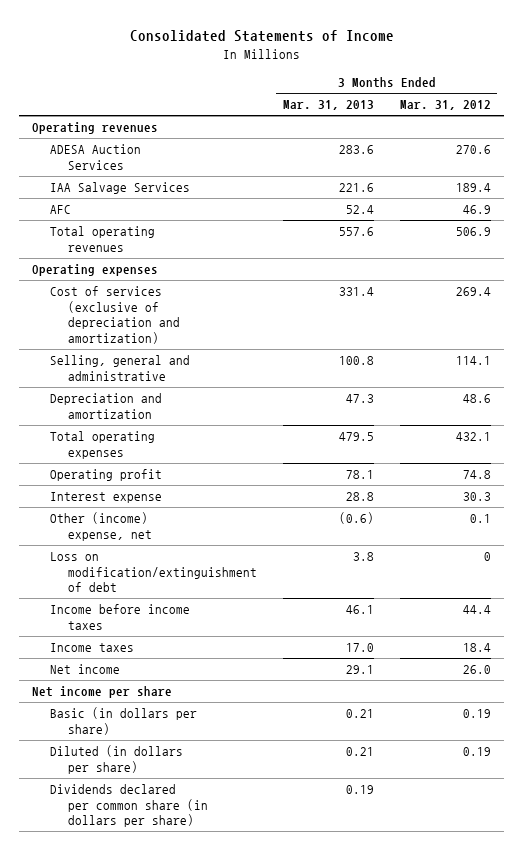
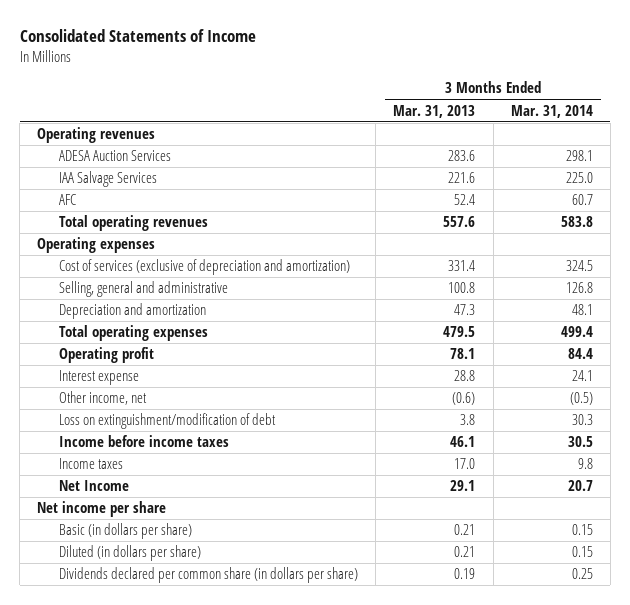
[399,100,491,111] Mar. 31, 2012 -> none
none -> [510,104,593,118] Mar. 31, 2014
[50,512,152,541] Other (income) expense, net -> [59,391,148,406] Other income, net
[50,552,257,593] Loss on modification/extinguishment of debt -> [59,413,277,430] Loss on extinguishment/modification of debt
[50,664,121,675] Net income -> [59,480,130,492] Net Income

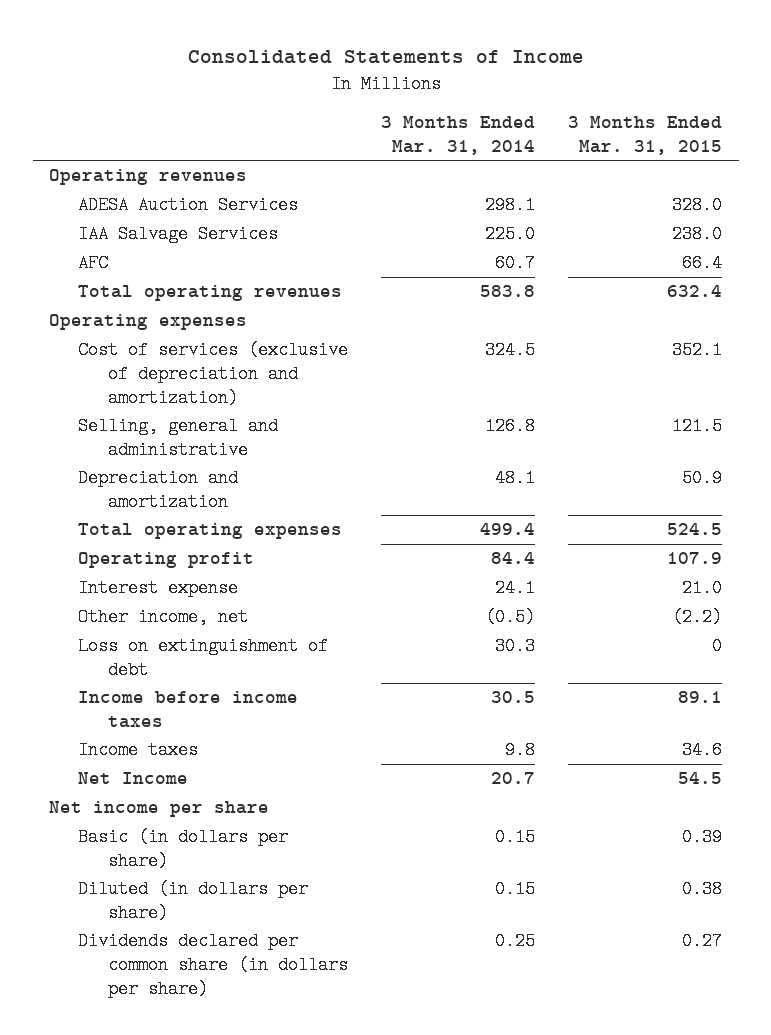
[393,104,476,118] Mar. 31, 2013 -> none
none -> [568,116,723,155] 3 Months Ended Mar. 31, 2015
[59,413,277,430] Loss on extinguishment/modification of debt -> [78,637,329,679] Loss on extinguishment of debt

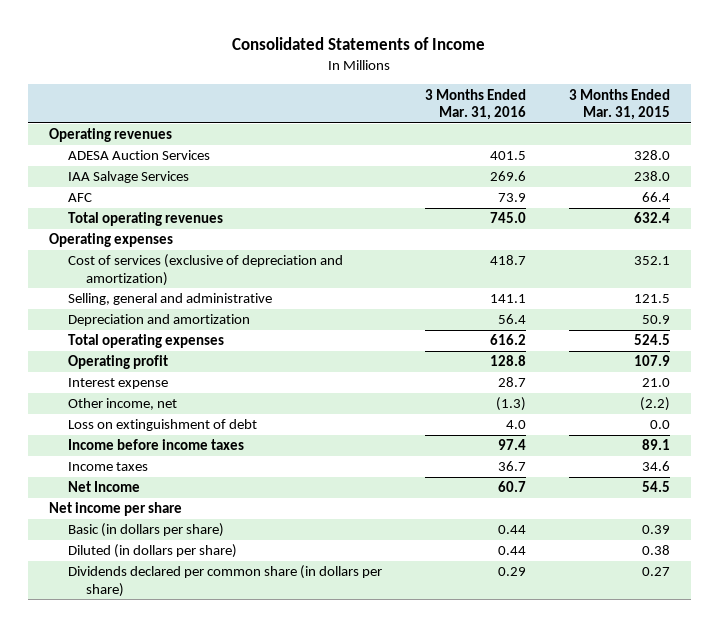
[381,116,536,155] 3 Months Ended Mar. 31, 2014 -> none
none -> [424,88,526,121] 3 Months Ended Mar. 31, 2016
[712,637,723,656] 0 -> [649,420,670,430] 0.0

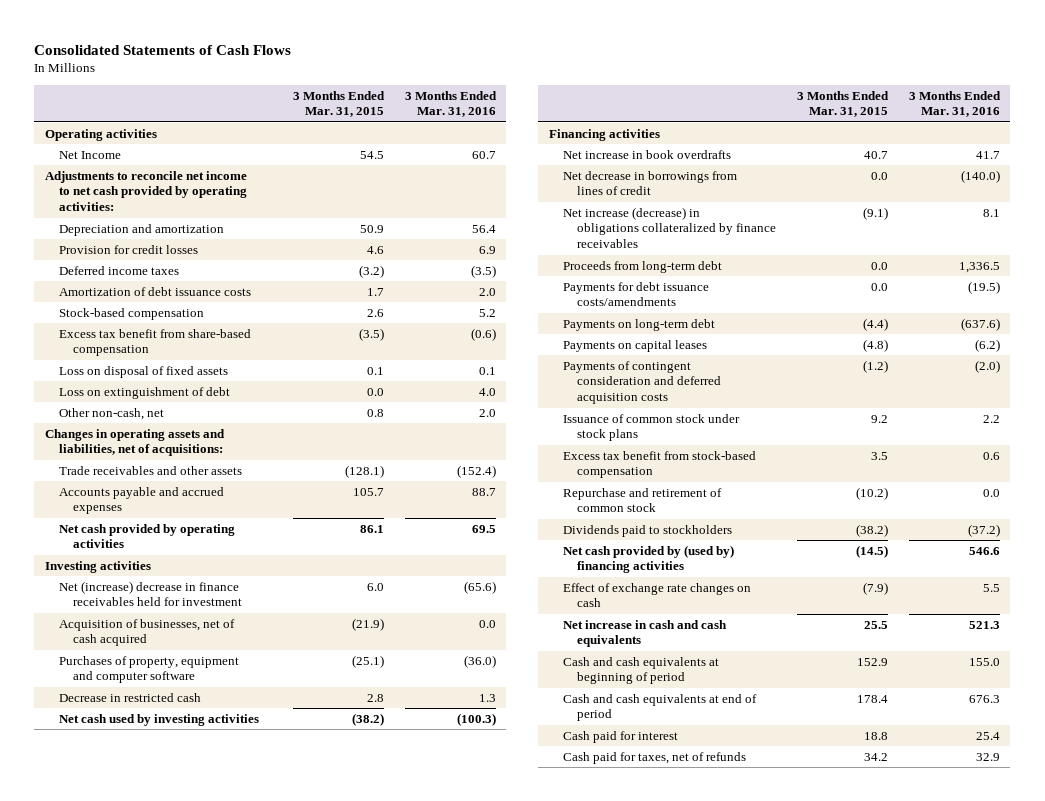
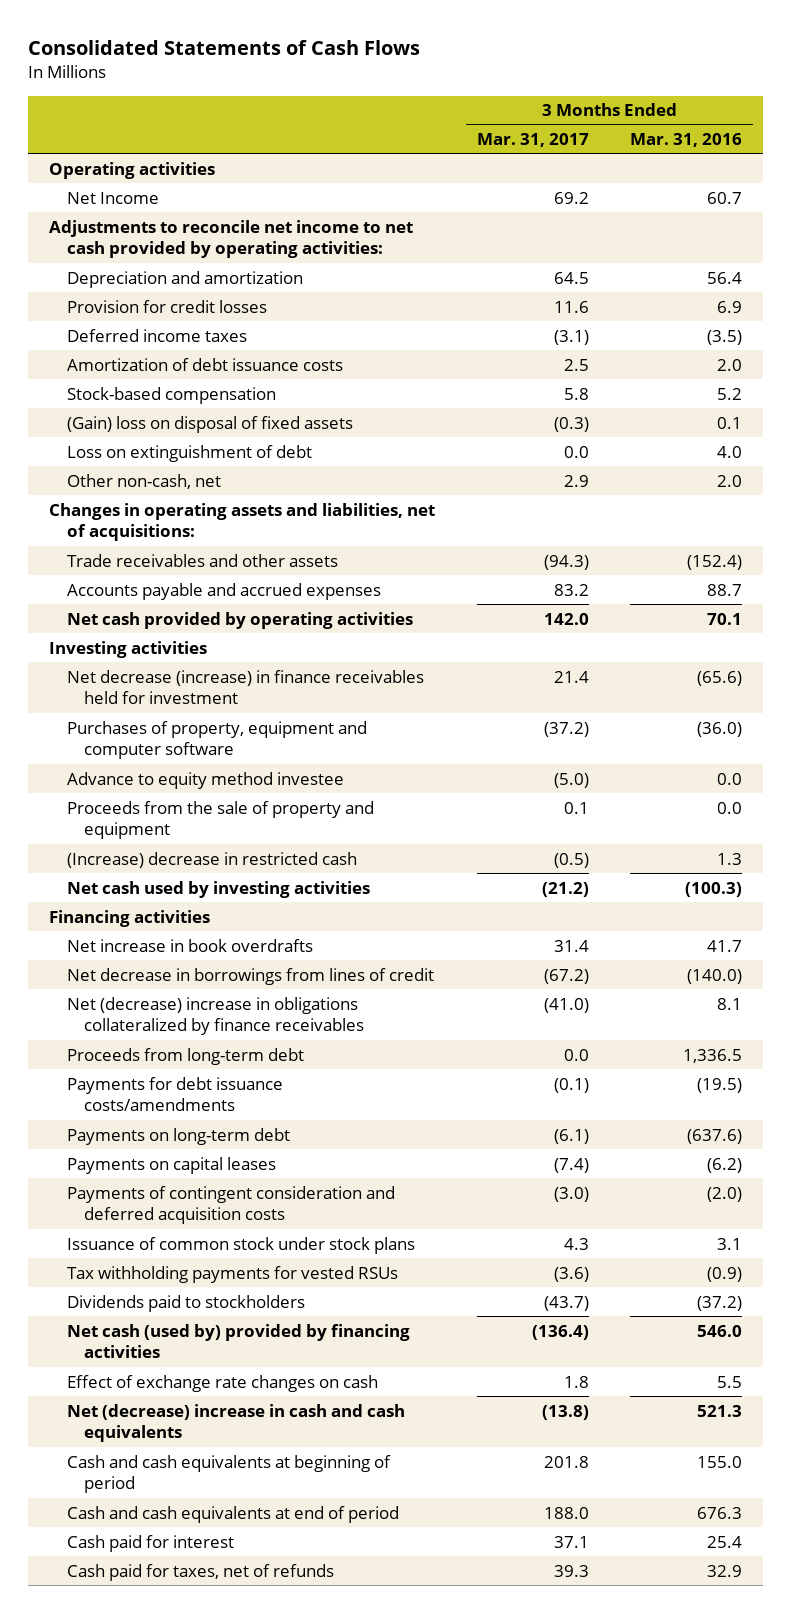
[292,90,385,118] 3 Months Ended Mar. 31, 2015 -> none
none -> [476,133,589,148] Mar. 31, 2017
[59,328,252,357] Excess tax benefit from share-based compensation -> none
[59,365,229,378] Loss on disposal of fixed assets -> [66,415,353,433] (Gain) loss on disposal of fixed assets
[471,524,496,533] 69.5 -> [707,612,743,625] 70.1
[59,618,236,647] Acquisition of businesses, net of cash acquired -> none
[59,580,243,607] Net (increase) decrease in finance receivables held for investment -> [66,669,424,705] Net decrease (increase) in finance receivables held for investment
none -> [66,771,344,789] Advance to equity method investee
none -> [66,800,374,840] Proceeds from the sale of property and equipment
[59,692,202,702] Decrease in restricted cash -> [66,851,357,868] (Increase) decrease in restricted cash
[562,206,777,249] Net increase (decrease) in obligations collateralized by finance receivables -> [66,996,365,1036] Net (decrease) increase in obligations collateralized by finance receivables
[562,450,756,479] Excess tax benefit from stock-based compensation -> none
[562,487,722,513] Repurchase and retirement of common stock -> none
[982,414,1000,423] 2.2 -> [717,1237,743,1250] 3.1
none -> [66,1265,398,1283] Tax withholding payments for vested RSUs
[562,544,734,574] Net cash provided by (used by) financing activities -> [66,1323,410,1359] Net cash (used by) provided by financing activities
[968,546,1000,555] 546.6 -> [697,1324,743,1337] 546.0
[562,619,727,648] Net increase in cash and cash equivalents -> [66,1403,405,1443] Net (decrease) increase in cash and cash equivalents

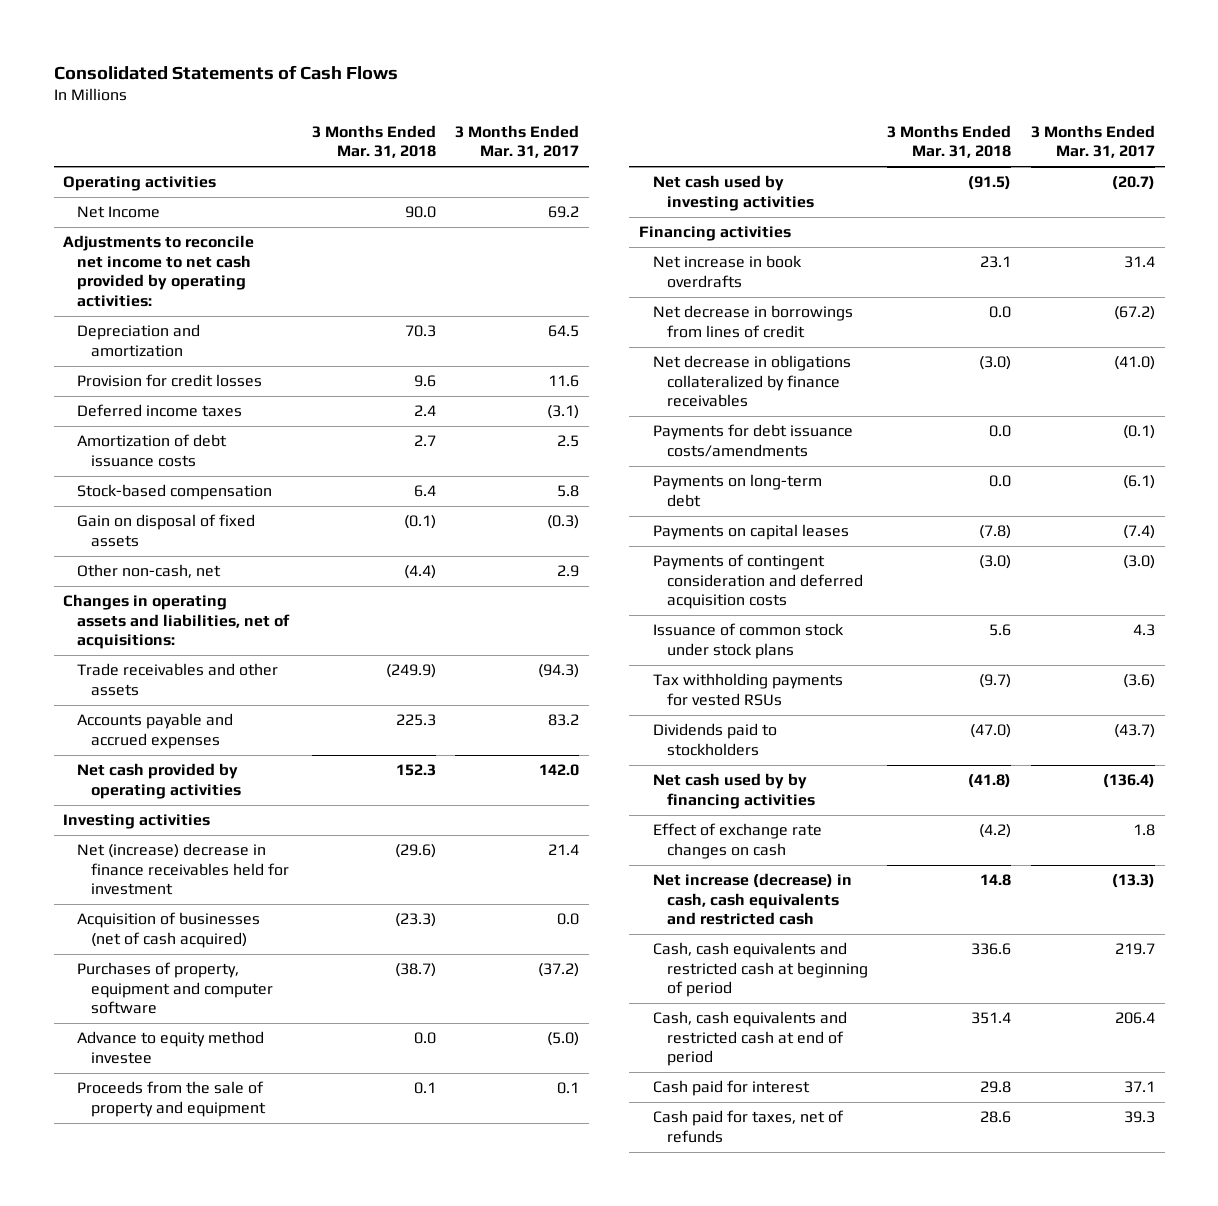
[630,133,743,148] Mar. 31, 2016 -> none
none -> [311,124,436,159] 3 Months Ended Mar. 31, 2018
[66,444,312,462] Loss on extinguishment of debt -> none
[66,415,353,433] (Gain) loss on disposal of fixed assets -> [77,514,256,547] Gain on disposal of fixed assets
[66,669,424,705] Net decrease (increase) in finance receivables held for investment -> [77,843,289,896] Net (increase) decrease in finance receivables held for investment
none -> [77,912,261,948] Acquisition of businesses (net of cash acquired)
[66,851,357,868] (Increase) decrease in restricted cash -> none
[541,881,589,897] (21.2) -> [1111,176,1155,191] (20.7)
[66,1047,304,1065] Proceeds from long-term debt -> none
[66,996,365,1036] Net (decrease) increase in obligations collateralized by finance receivables -> [652,355,851,408] Net decrease in obligations collateralized by finance receivables
[66,1323,410,1359] Net cash (used by) provided by financing activities -> [652,773,815,809] Net cash used by by financing activities
[66,1403,405,1443] Net (decrease) increase in cash and cash equivalents -> [652,873,852,926] Net increase (decrease) in cash, cash equivalents and restricted cash
[541,1404,589,1420] (13.8) -> [1111,874,1155,889] (13.3)
[66,1454,391,1494] Cash and cash equivalents at beginning of period -> [652,942,868,998] Cash, cash equivalents and restricted cash at beginning of period
[543,1455,589,1468] 201.8 -> [1114,943,1155,956] 219.7
[66,1505,399,1523] Cash and cash equivalents at end of period -> [652,1011,847,1067] Cash, cash equivalents and restricted cash at end of period
[543,1506,589,1519] 188.0 -> [1114,1012,1155,1025] 206.4

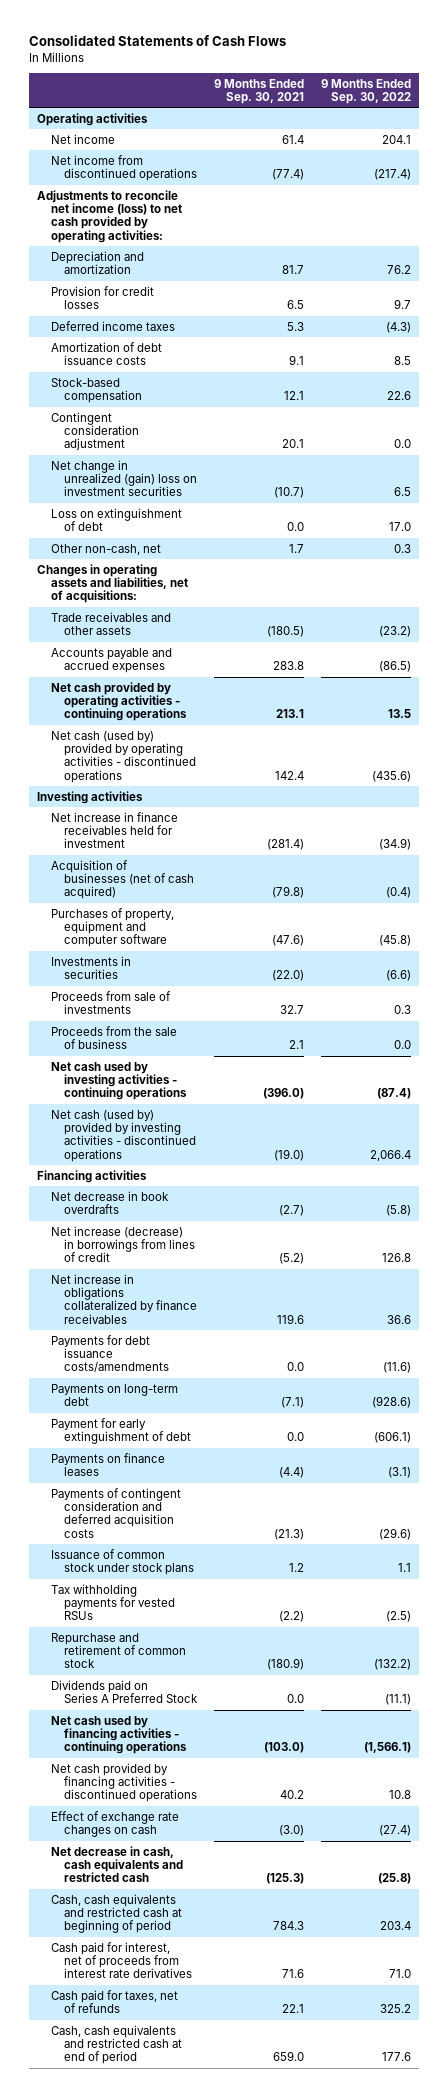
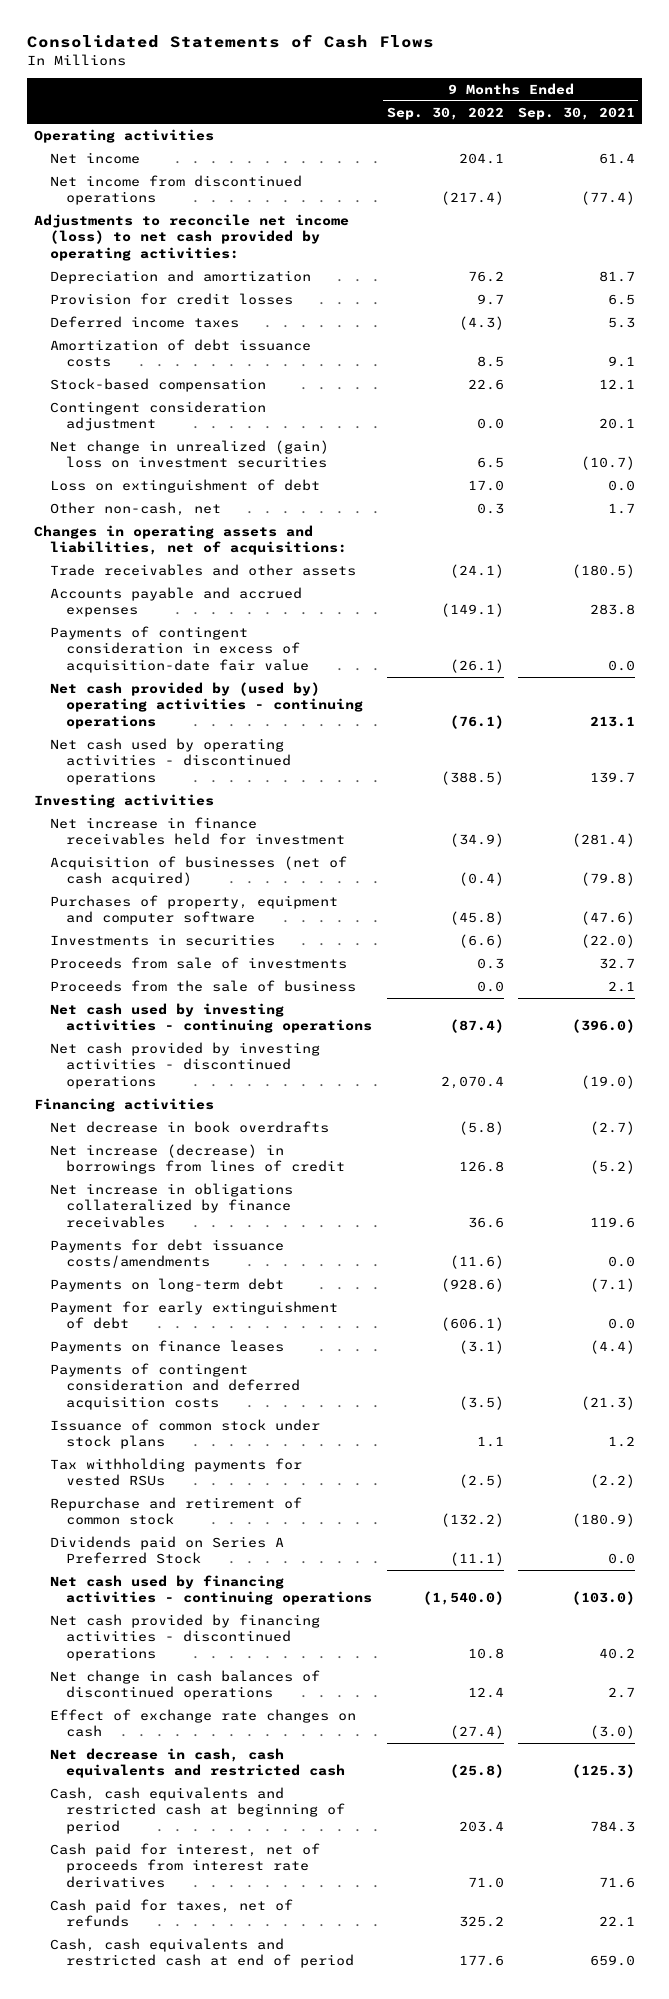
[378,626,411,638] (23.2) -> [449,563,504,578] (24.1)
[378,661,411,673] (86.5) -> [440,603,504,618] (149.1)
none -> [50,625,310,673] Payments of contingent consideration in excess of acquisition-date fair value
[50,681,188,722] Net cash provided by operating activities - continuing operations -> [50,681,364,729] Net cash provided by (used by) operating activities - continuing operations
[387,709,411,719] 13.5 -> [449,714,504,729] (76.1)
[50,730,197,783] Net cash (used by) provided by operating activities - discontinued operations -> [50,737,292,785] Net cash used by operating activities - discontinued operations
[275,770,305,780] 142.4 -> [589,771,635,783] 139.7
[371,770,411,782] (435.6) -> [440,770,504,785] (388.5)
[50,1109,197,1162] Net cash (used by) provided by investing activities - discontinued operations -> [50,1041,321,1089] Net cash provided by investing activities - discontinued operations
[369,1149,411,1161] 2,066.4 -> [440,1075,504,1089] 2,070.4
[378,1527,411,1540] (29.6) -> [458,1395,504,1410] (3.5)
[363,1742,411,1754] (1,566.1) -> [422,1591,504,1606] (1,540.0)
none -> [50,1669,321,1701] Net change in cash balances of discontinued operations

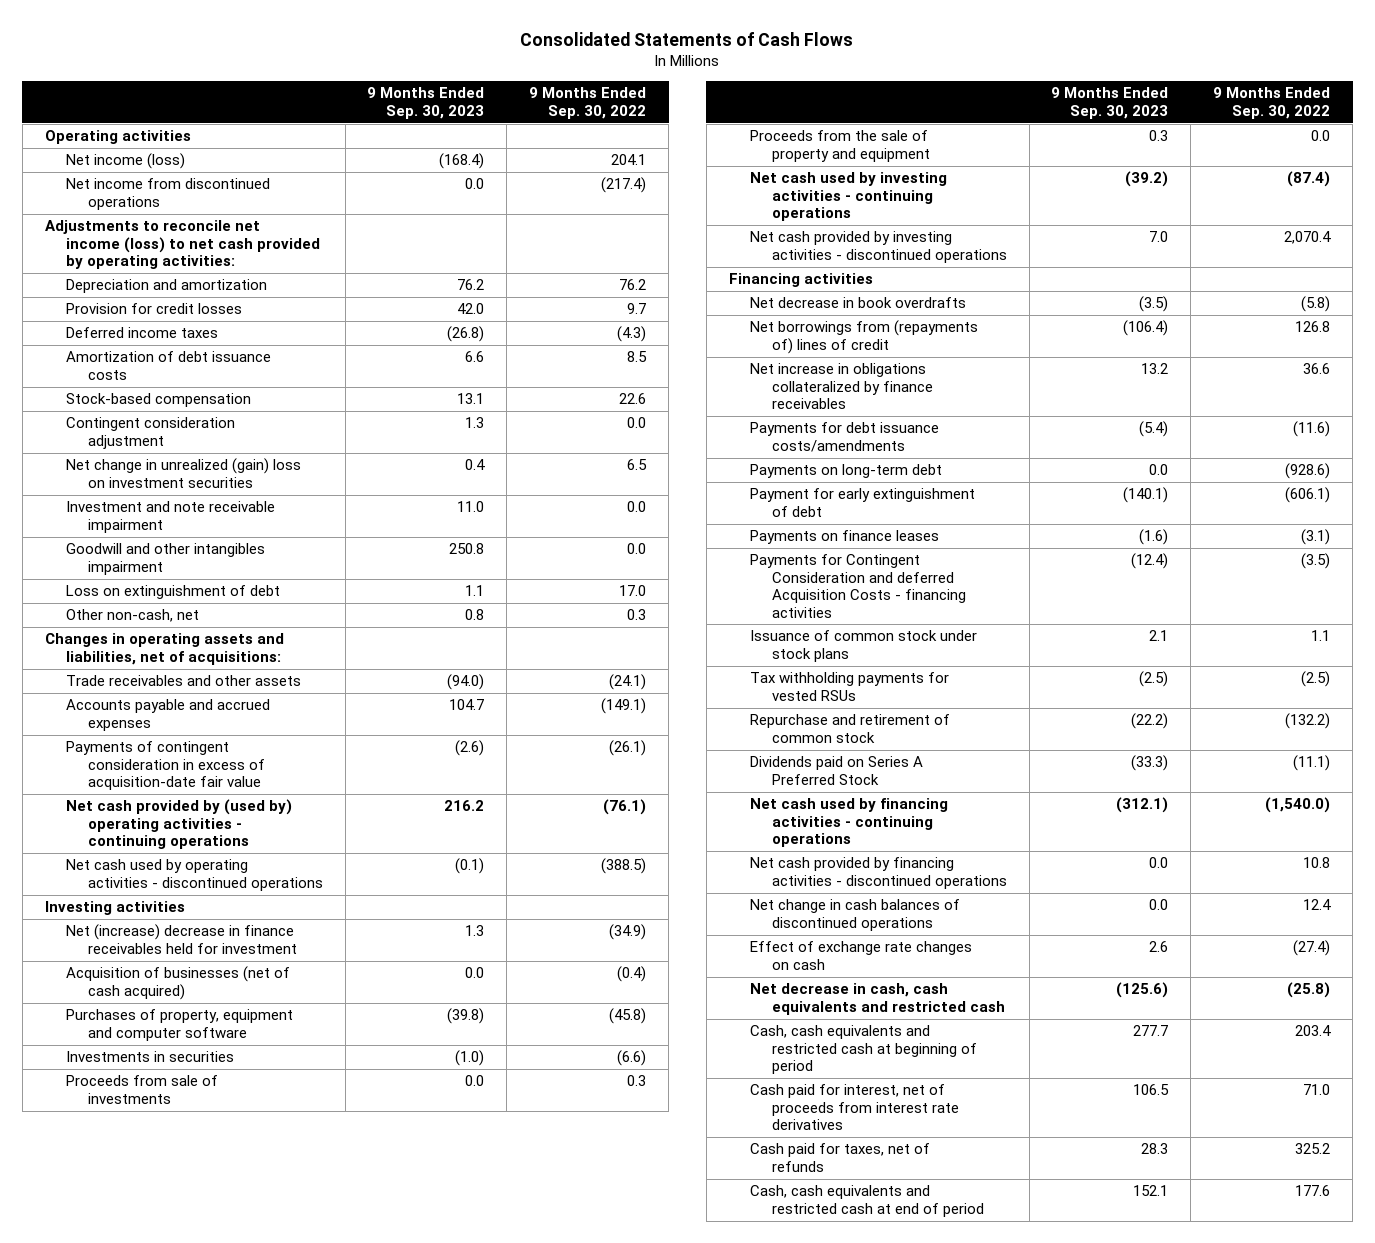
[517,106,635,120] Sep. 30, 2021 -> none
none -> [367,87,485,119] 9 Months Ended Sep. 30, 2023
[50,151,141,164] Net income -> [66,153,186,170] Net income (loss)
none -> [66,501,276,533] Investment and note receivable impairment
none -> [66,543,266,575] Goodwill and other intangibles impairment
[50,816,346,846] Net increase in finance receivables held for investment -> [66,924,297,954] Net (increase) decrease in finance receivables held for investment
[50,979,357,992] Proceeds from the sale of business -> [750,130,930,162] Proceeds from the sale of property and equipment
[50,1143,346,1175] Net increase (decrease) in borrowings from lines of credit -> [750,320,979,354] Net borrowings from (repayments of) lines of credit
[50,1362,301,1410] Payments of contingent consideration and deferred acquisition costs -> [750,554,966,618] Payments for Contingent Consideration and deferred Acquisition Costs - financing activities

